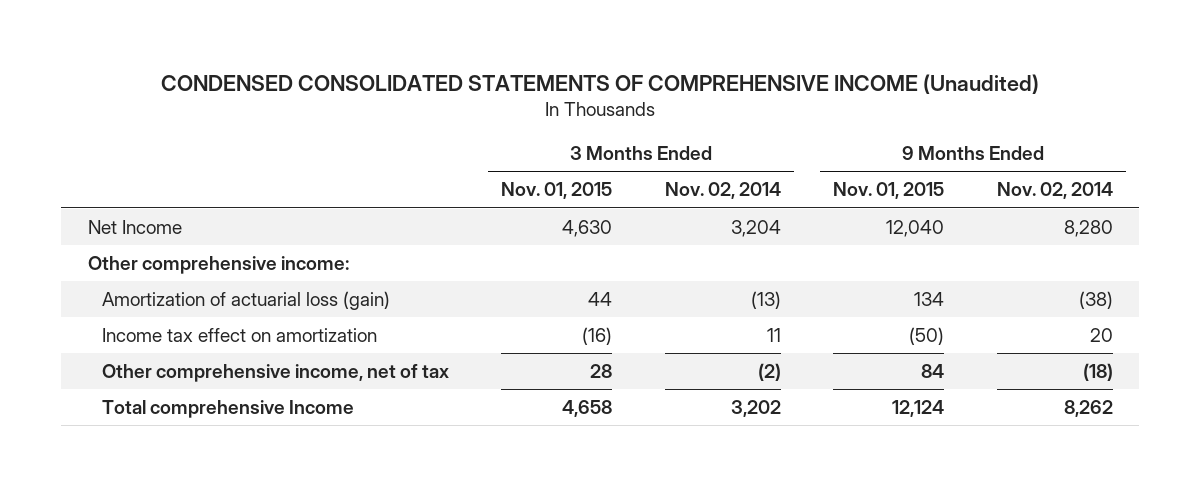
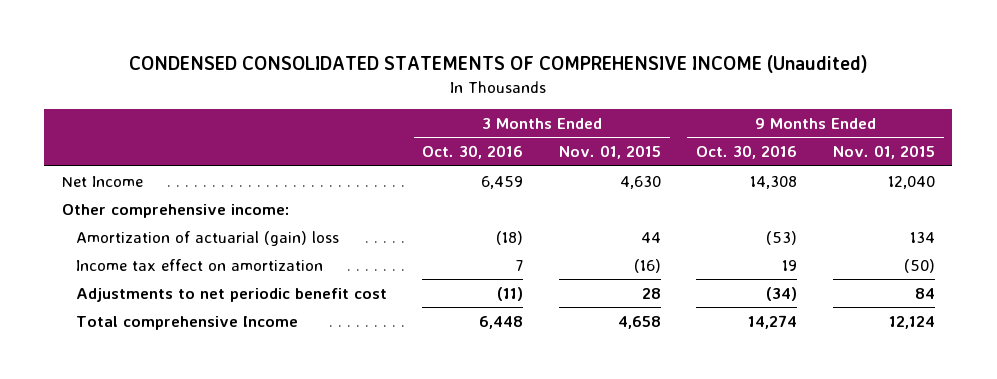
[664,182,781,200] Nov. 02, 2014 -> none
[996,182,1113,200] Nov. 02, 2014 -> none
none -> [422,145,524,160] Oct. 30, 2016
none -> [696,145,798,160] Oct. 30, 2016
[101,291,390,311] Amortization of actuarial loss (gain) -> [76,230,340,246] Amortization of actuarial (gain) loss
[101,364,449,383] Other comprehensive income, net of tax -> [76,287,388,302] Adjustments to net periodic benefit cost

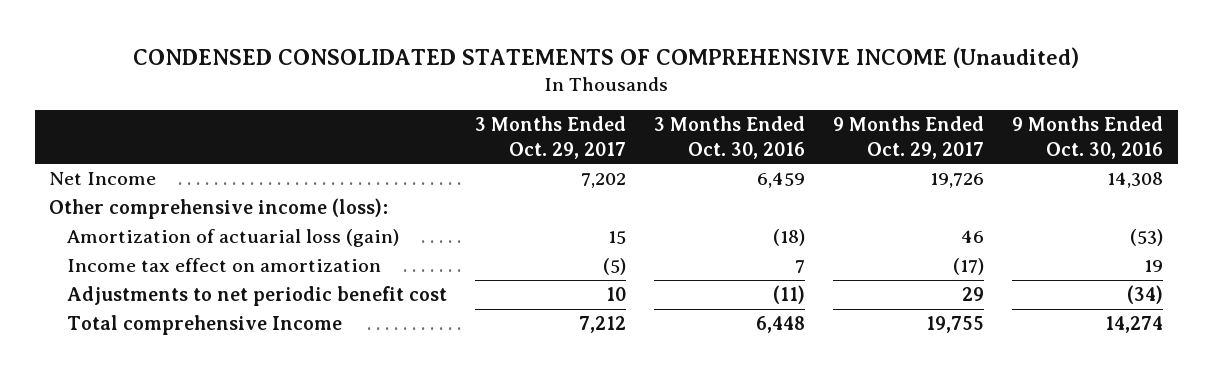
[558,145,661,160] Nov. 01, 2015 -> none
[832,145,935,160] Nov. 01, 2015 -> none
none -> [475,116,627,159] 3 Months Ended Oct. 29, 2017
none -> [833,116,985,159] 9 Months Ended Oct. 29, 2017
[62,203,290,218] Other comprehensive income: -> [49,198,389,220] Other comprehensive income (loss):
[76,230,340,246] Amortization of actuarial (gain) loss -> [66,229,399,248] Amortization of actuarial loss (gain)

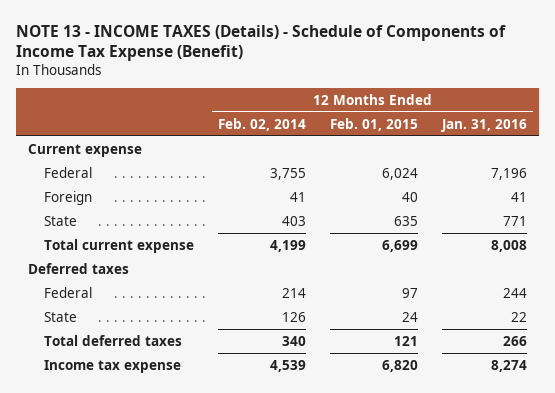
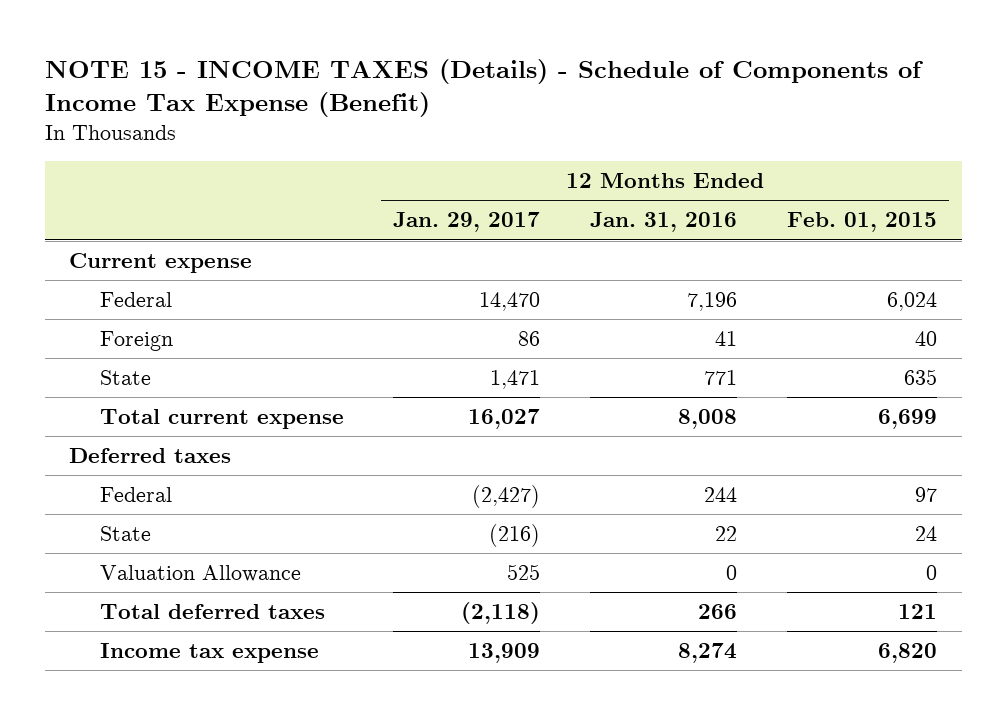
[15,24,506,62] NOTE 13 - INCOME TAXES (Details) - Schedule of Components of Income Tax Expense (Benefit) -> [44,58,923,117] NOTE 15 - INCOME TAXES (Details) - Schedule of Components of Income Tax Expense (Benefit)
[217,117,306,131] Feb. 02, 2014 -> none
none -> [393,212,541,233] Jan. 29, 2017
none -> [99,565,301,583] Valuation Allowance

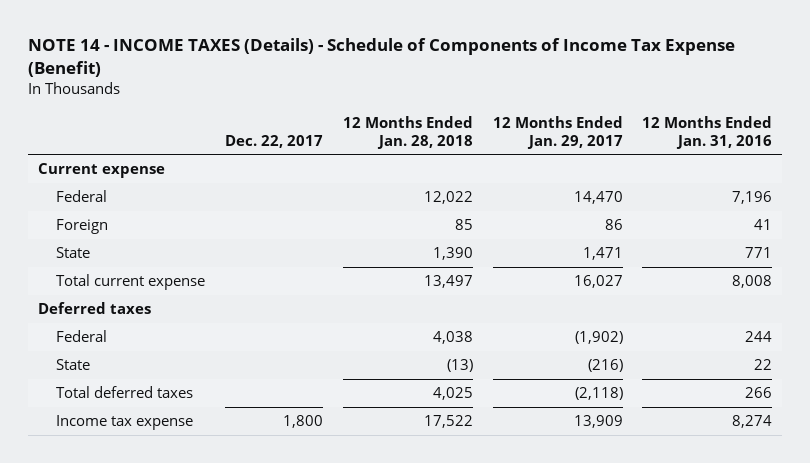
[44,58,923,117] NOTE 15 - INCOME TAXES (Details) - Schedule of Components of Income Tax Expense (Benefit) -> [27,37,735,78] NOTE 14 - INCOME TAXES (Details) - Schedule of Components of Income Tax Expense (Benefit)
[786,212,937,233] Feb. 01, 2015 -> none
none -> [224,134,323,148] Dec. 22, 2017
none -> [342,116,473,149] 12 Months Ended Jan. 28, 2018
[472,485,541,509] (2,427) -> [574,331,623,345] (1,902)
[99,565,301,583] Valuation Allowance -> none

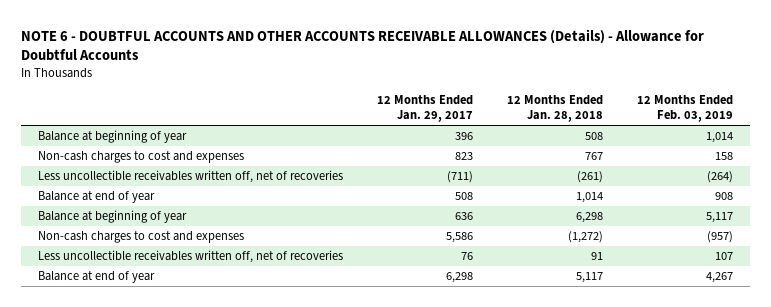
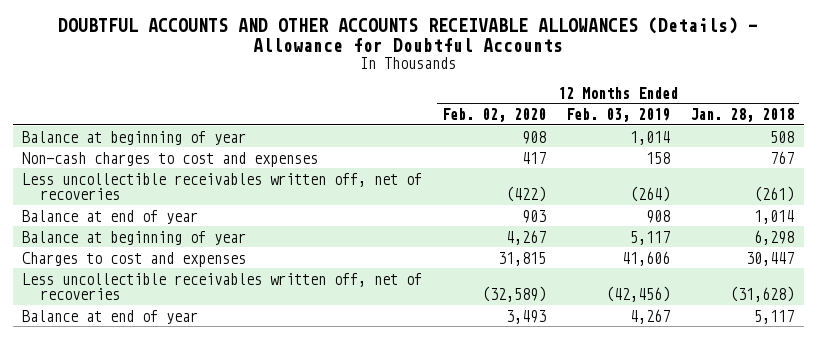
[21,28,705,62] NOTE 6 - DOUBTFUL ACCOUNTS AND OTHER ACCOUNTS RECEIVABLE ALLOWANCES (Details) - Allowance for Doubtful Accounts -> [58,17,759,53] DOUBTFUL ACCOUNTS AND OTHER ACCOUNTS RECEIVABLE ALLOWANCES (Details) - Allowance for Doubtful Accounts
[377,94,474,123] 12 Months Ended Jan. 29, 2017 -> none
none -> [442,107,547,122] Feb. 02, 2020
[38,231,245,244] Non-cash charges to cost and expenses -> [22,251,247,267] Charges to cost and expenses
[568,231,604,244] (1,272) -> [746,251,795,266] 30,447
[707,231,734,244] (957) -> [622,250,671,266] 41,606
[591,252,604,261] 91 -> [730,286,795,303] (31,628)
[715,252,734,261] 107 -> [606,286,671,303] (42,456)

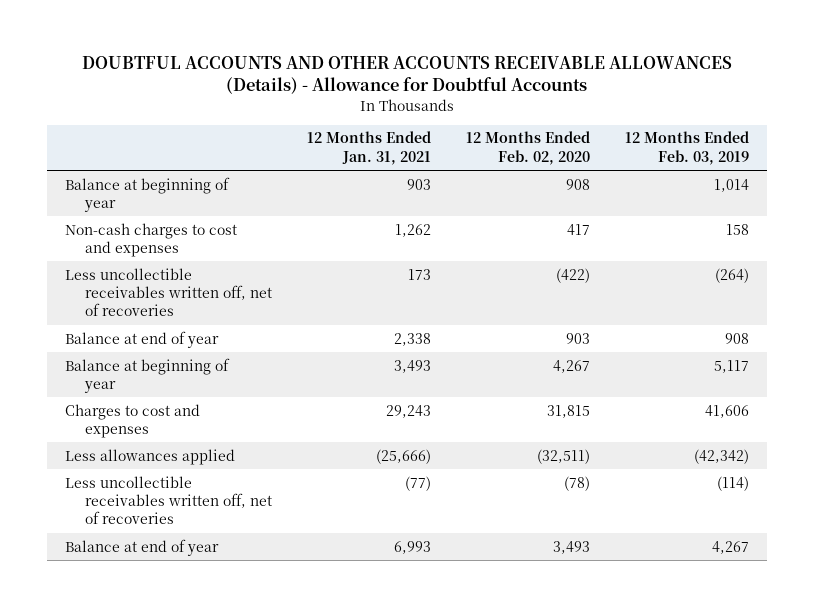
[690,107,795,122] Jan. 28, 2018 -> none
none -> [307,131,432,165] 12 Months Ended Jan. 31, 2021
none -> [64,448,235,465] Less allowances applied
[482,286,547,303] (32,589) -> [564,475,591,491] (78)
[606,286,671,303] (42,456) -> [717,475,750,491] (114)

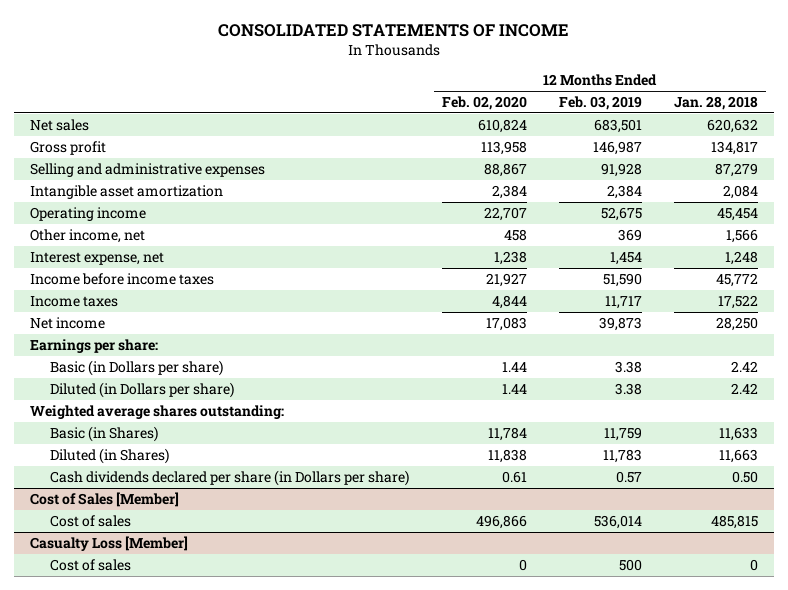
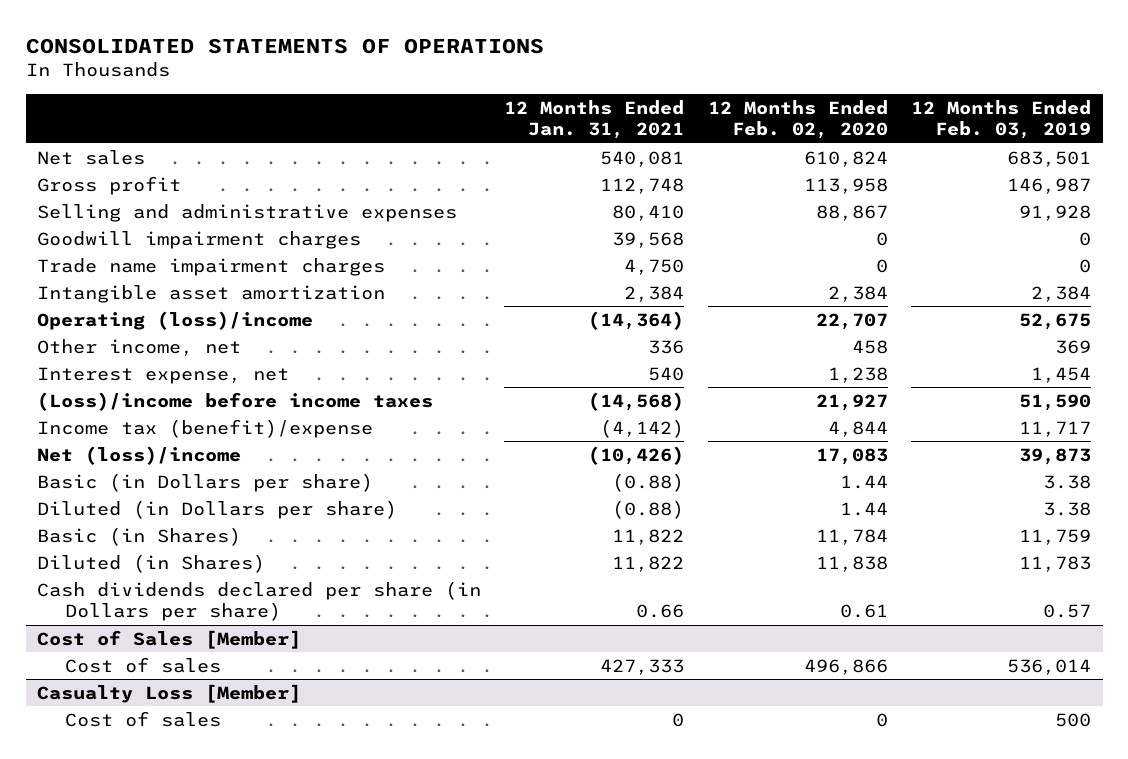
[217,23,569,37] CONSOLIDATED STATEMENTS OF INCOME -> [25,37,544,54] CONSOLIDATED STATEMENTS OF OPERATIONS
[674,96,759,111] Jan. 28, 2018 -> none
none -> [504,99,685,140] 12 Months Ended Jan. 31, 2021
none -> [37,230,362,249] Goodwill impairment charges
none -> [37,257,386,276] Trade name impairment charges
[29,207,146,222] Operating income -> [37,310,314,330] Operating (loss)/income
[29,339,158,354] Earnings per share: -> none
[29,273,214,286] Income before income taxes -> [37,391,434,411] (Loss)/income before income taxes
[29,296,118,308] Income taxes -> [37,418,374,438] Income tax (benefit)/expense
[29,317,105,330] Net income -> [37,445,242,465] Net (loss)/income
[29,405,284,420] Weighted average shares outstanding: -> none

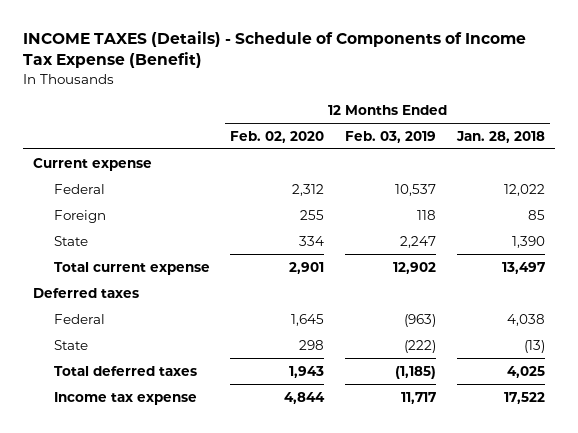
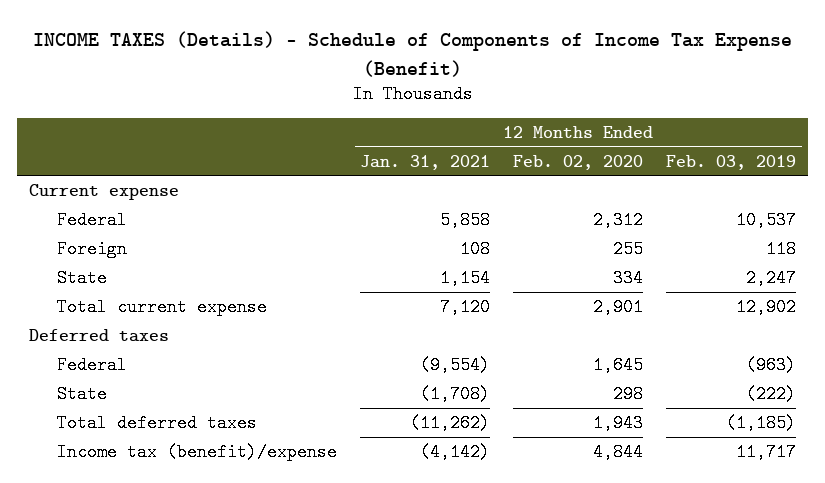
[455,130,545,143] Jan. 28, 2018 -> none
none -> [360,154,491,170] Jan. 31, 2021
[53,391,197,405] Income tax expense -> [57,442,338,461] Income tax (benefit)/expense

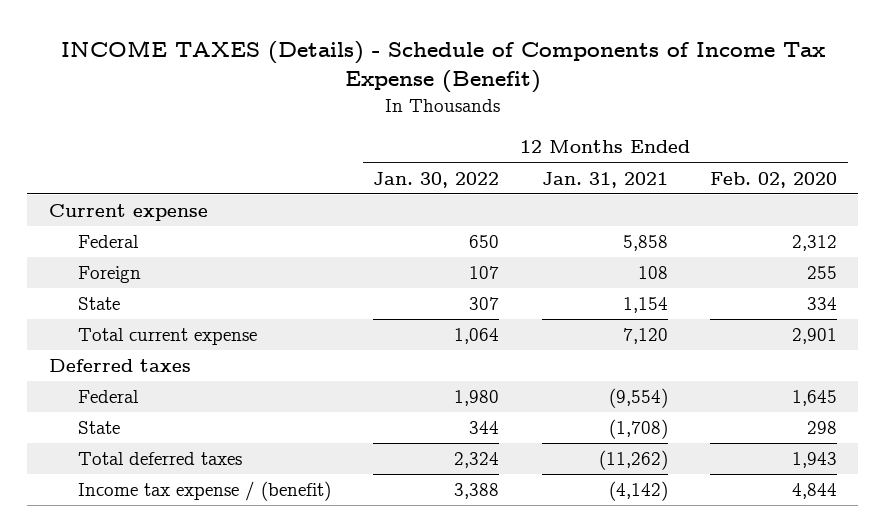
[666,154,797,170] Feb. 03, 2019 -> none
none -> [373,171,500,188] Jan. 30, 2022
[57,442,338,461] Income tax (benefit)/expense -> [77,481,331,502] Income tax expense / (benefit)

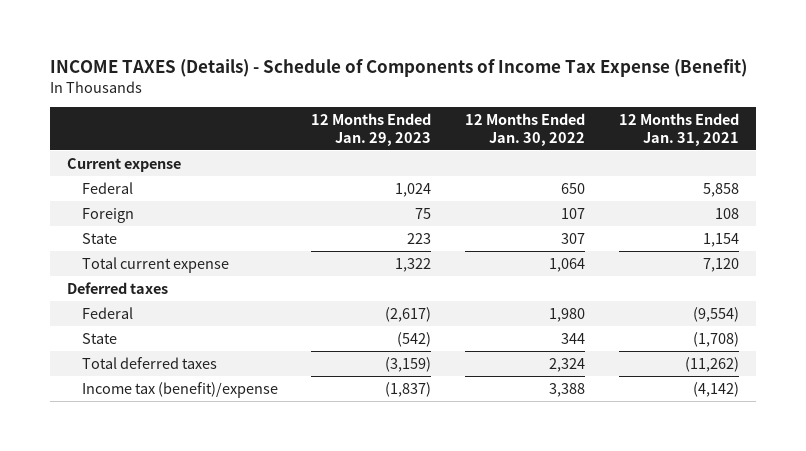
[710,171,838,188] Feb. 02, 2020 -> none
none -> [311,113,432,146] 12 Months Ended Jan. 29, 2023
[77,481,331,502] Income tax expense / (benefit) -> [81,381,278,398] Income tax (benefit)/expense

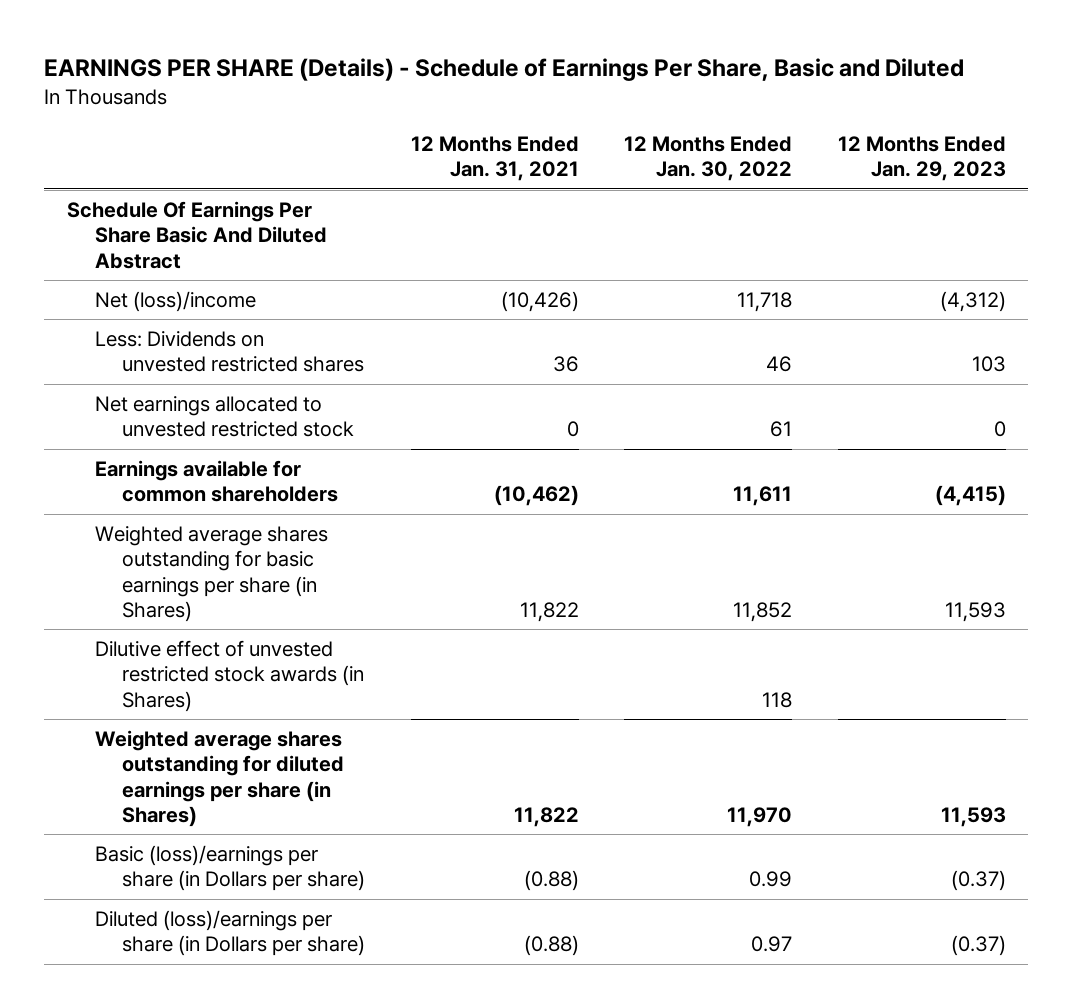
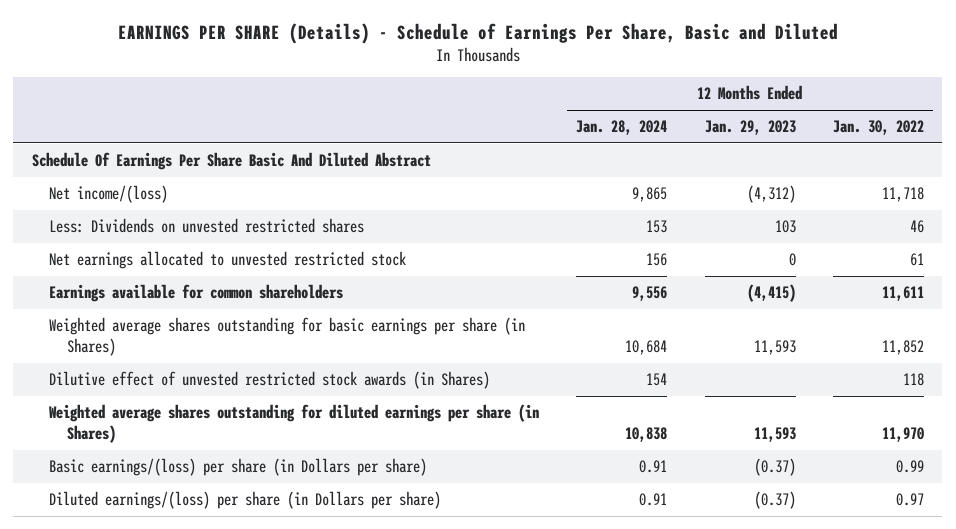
[410,135,579,182] 12 Months Ended Jan. 31, 2021 -> none
none -> [576,120,668,136] Jan. 28, 2024
[94,290,256,312] Net (loss)/income -> [49,185,169,204] Net income/(loss)
[94,844,366,892] Basic (loss)/earnings per share (in Dollars per share) -> [49,458,428,477] Basic earnings/(loss) per share (in Dollars per share)
[94,909,366,957] Diluted (loss)/earnings per share (in Dollars per share) -> [49,491,442,510] Diluted earnings/(loss) per share (in Dollars per share)

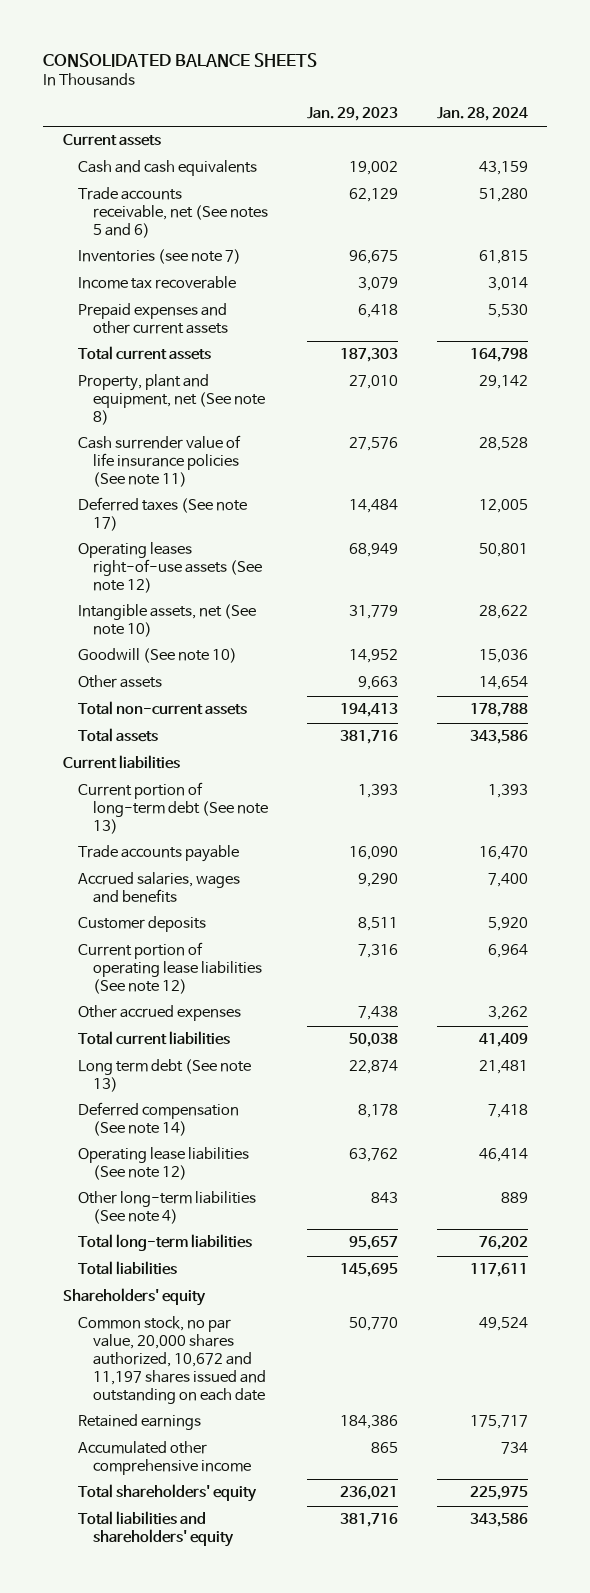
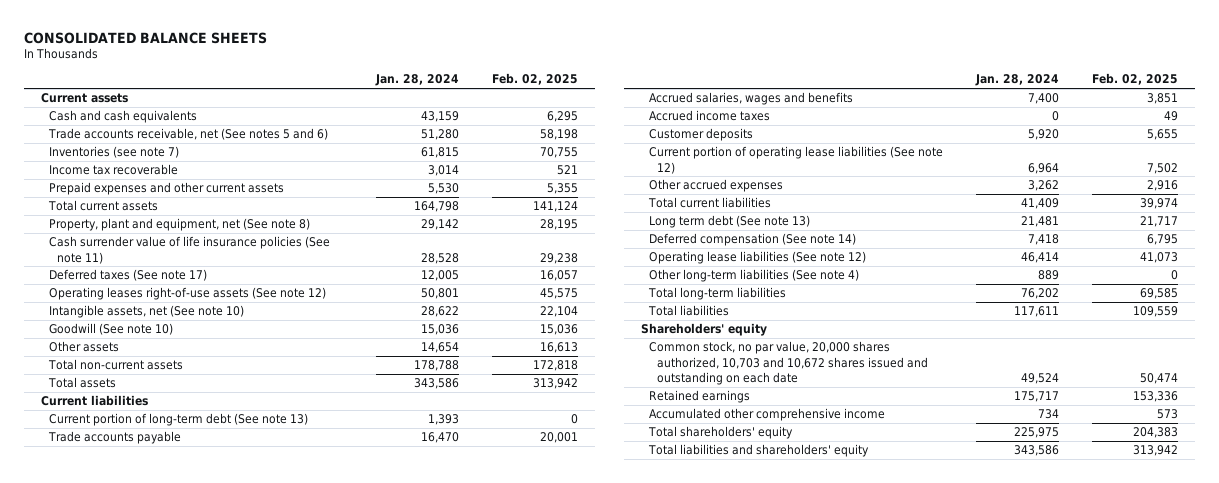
[306,106,398,121] Jan. 29, 2023 -> none
none -> [492,73,579,86] Feb. 02, 2025
none -> [649,110,771,122] Accrued income taxes
[77,1316,266,1404] Common stock, no par value, 20,000 shares authorized, 10,672 and 11,197 shares issued and outstanding on each date -> [649,341,929,385] Common stock, no par value, 20,000 shares authorized, 10,703 and 10,672 shares issued and outstanding on each date

